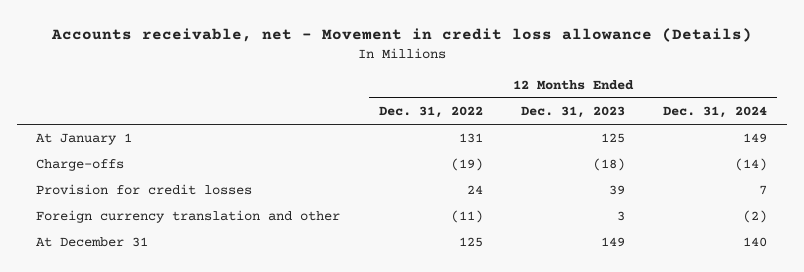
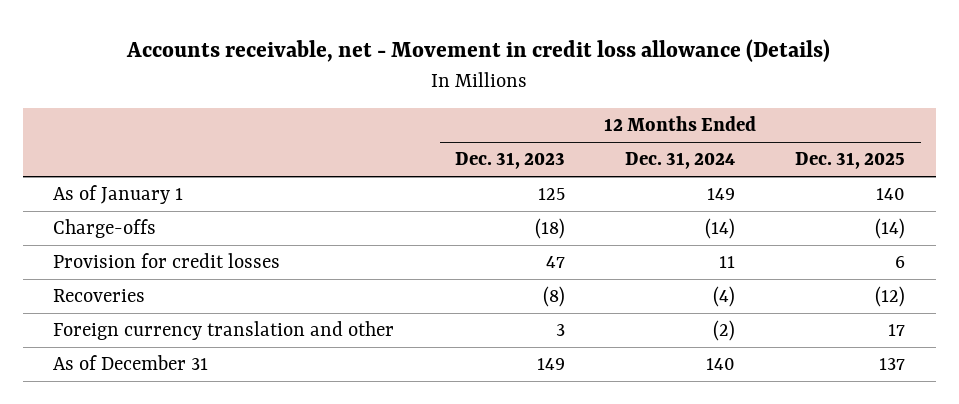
[378,106,483,119] Dec. 31, 2022 -> none
none -> [795,152,906,170] Dec. 31, 2025
[36,133,133,146] At January 1 -> [53,185,184,205] As of January 1
[609,185,626,196] 39 -> [545,256,565,269] 47
[759,185,768,196] 7 -> [719,256,736,269] 11
none -> [53,289,146,303] Recoveries
[36,237,149,248] At December 31 -> [53,355,209,371] As of December 31

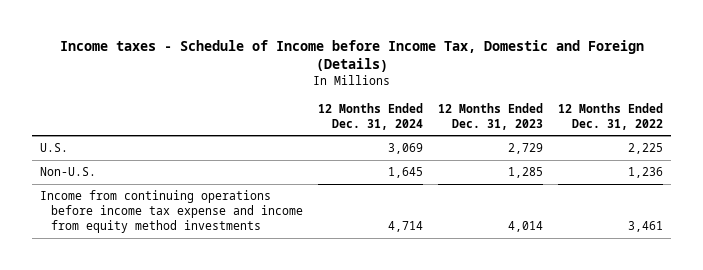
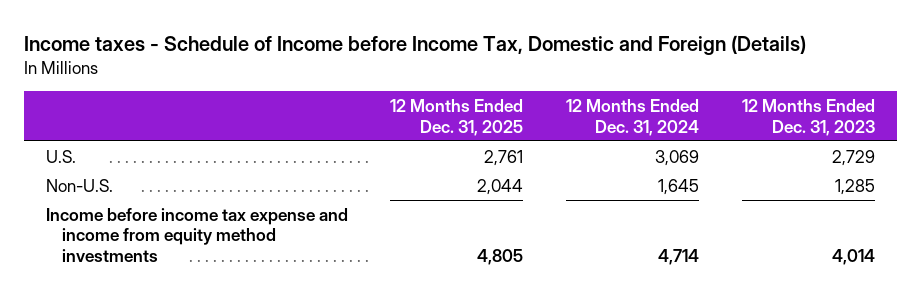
[558,102,664,130] 12 Months Ended Dec. 31, 2022 -> none
none -> [390,98,524,136] 12 Months Ended Dec. 31, 2025
[39,190,304,234] Income from continuing operations before income tax expense and income from equity method investments -> [45,207,348,263] Income before income tax expense and income from equity method investments

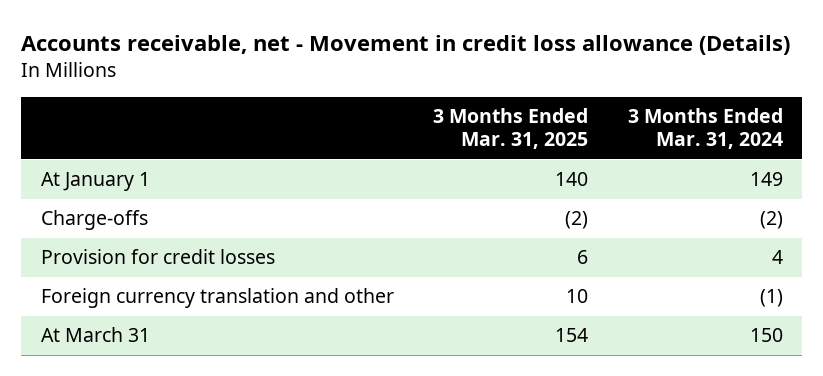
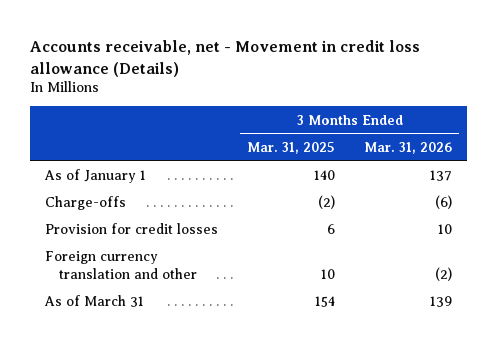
[627,108,783,150] 3 Months Ended Mar. 31, 2024 -> none
none -> [364,141,453,154] Mar. 31, 2026
[40,172,150,192] At January 1 -> [44,169,147,184] As of January 1
[40,327,150,343] At March 31 -> [44,295,145,308] As of March 31

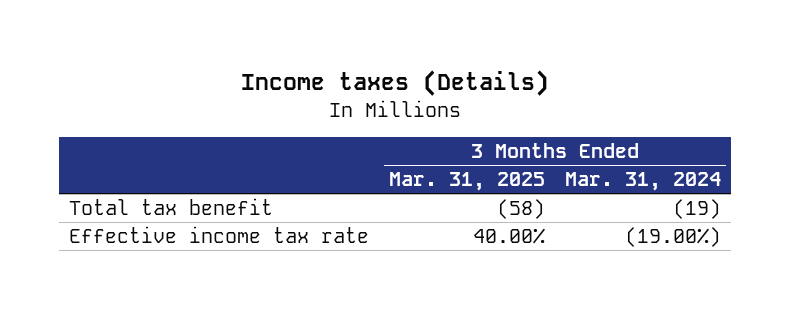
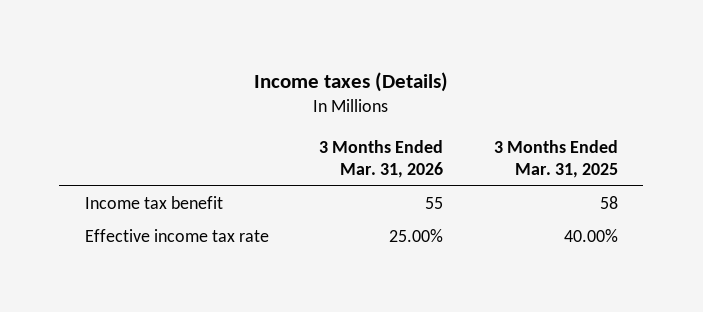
[565,172,722,192] Mar. 31, 2024 -> none
none -> [319,139,444,179] 3 Months Ended Mar. 31, 2026
[68,198,273,216] Total tax benefit -> [84,196,223,210] Income tax benefit
[497,199,546,220] (58) -> [600,196,619,210] 58

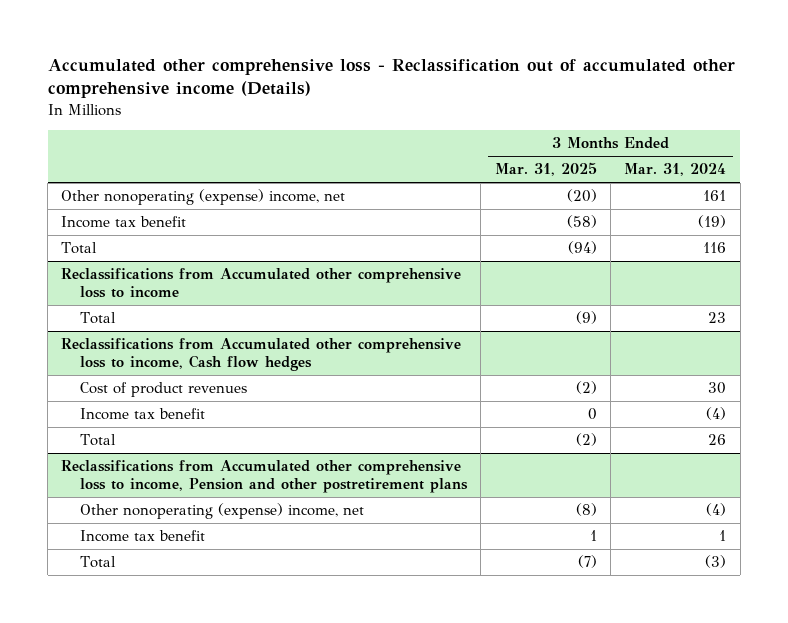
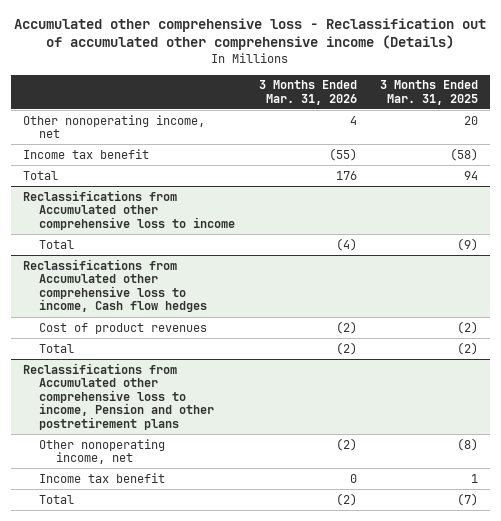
[624,163,727,177] Mar. 31, 2024 -> none
none -> [258,80,357,105] 3 Months Ended Mar. 31, 2026
[61,189,346,206] Other nonoperating (expense) income, net -> [22,114,205,139] Other nonoperating income, net
[566,189,597,203] (20) -> [464,115,479,125] 20
[567,241,597,255] (94) -> [464,170,479,180] 94
[80,408,206,421] Income tax benefit -> none
[80,503,365,520] Other nonoperating (expense) income, net -> [39,438,166,465] Other nonoperating income, net

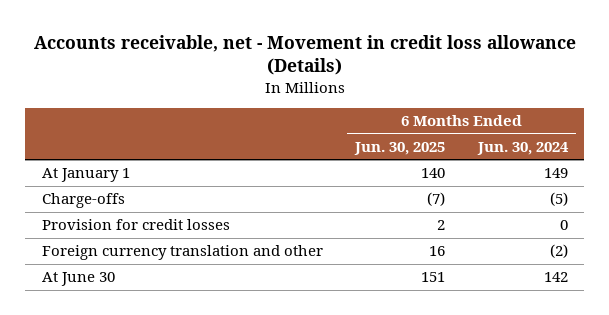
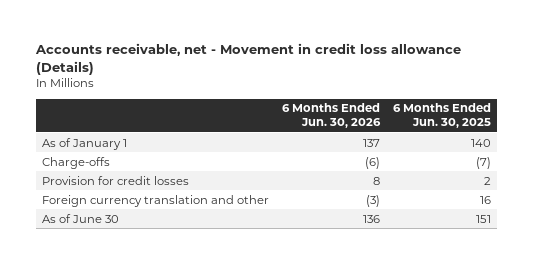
[476,142,569,156] Jun. 30, 2024 -> none
none -> [282,103,382,129] 6 Months Ended Jun. 30, 2026
[41,168,130,183] At January 1 -> [42,137,128,150] As of January 1
[41,272,115,287] At June 30 -> [42,213,120,223] As of June 30

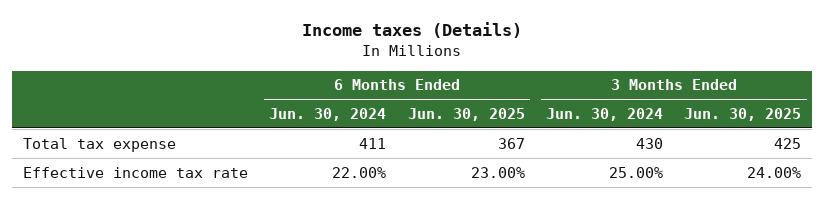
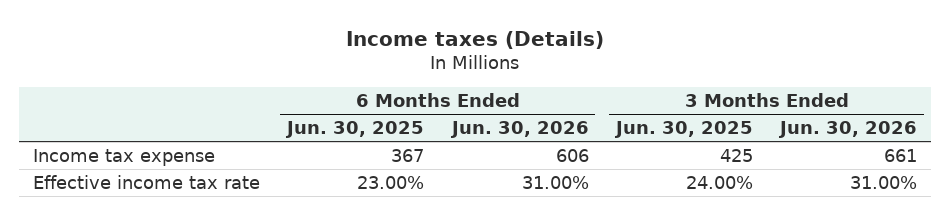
[269,107,387,121] Jun. 30, 2024 -> none
[545,107,663,121] Jun. 30, 2024 -> none
none -> [449,121,589,139] Jun. 30, 2026
none -> [778,121,918,139] Jun. 30, 2026
[23,137,177,152] Total tax expense -> [32,148,215,166] Income tax expense

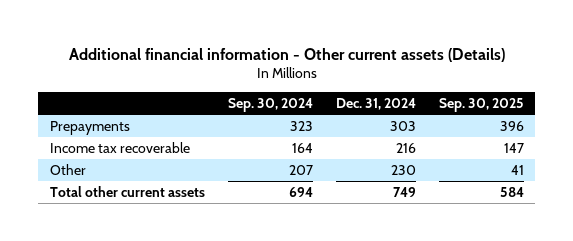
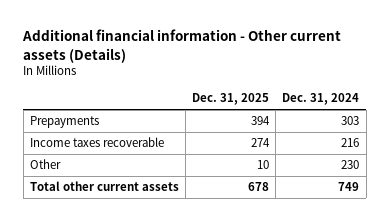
[227,98,313,113] Sep. 30, 2024 -> none
[438,98,524,113] Sep. 30, 2025 -> none
none -> [192,93,270,106] Dec. 31, 2025
[49,141,190,153] Income tax recoverable -> [29,137,164,148] Income taxes recoverable

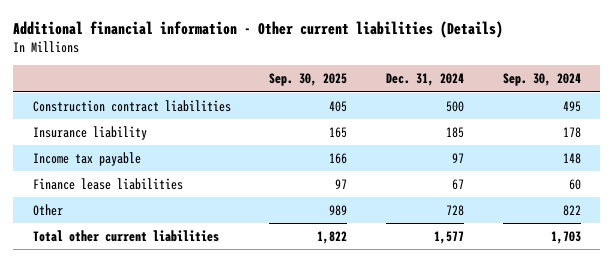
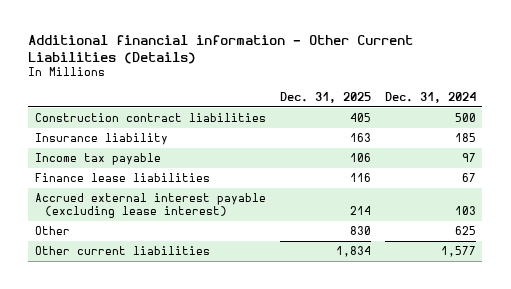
[13,20,504,38] Additional financial information - Other current liabilities (Details) -> [28,34,414,64] Additional financial information - Other Current Liabilities (Details)
[269,73,348,87] Sep. 30, 2025 -> none
[502,73,581,87] Sep. 30, 2024 -> none
none -> [279,92,371,104] Dec. 31, 2025
none -> [35,193,267,218] Accrued external interest payable (excluding lease interest)
[445,204,464,216] 728 -> [454,226,476,236] 625
[32,229,219,242] Total other current liabilities -> [35,246,211,256] Other current liabilities

